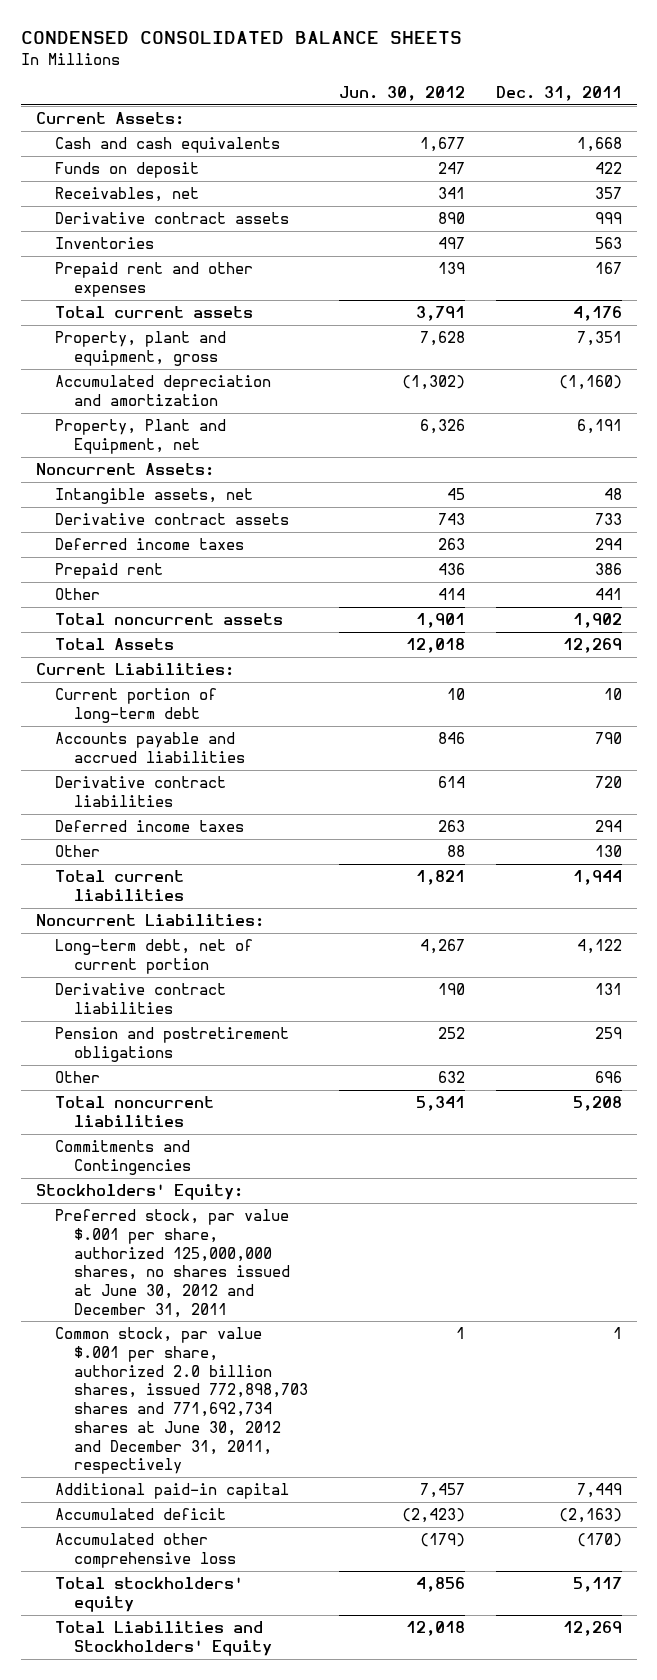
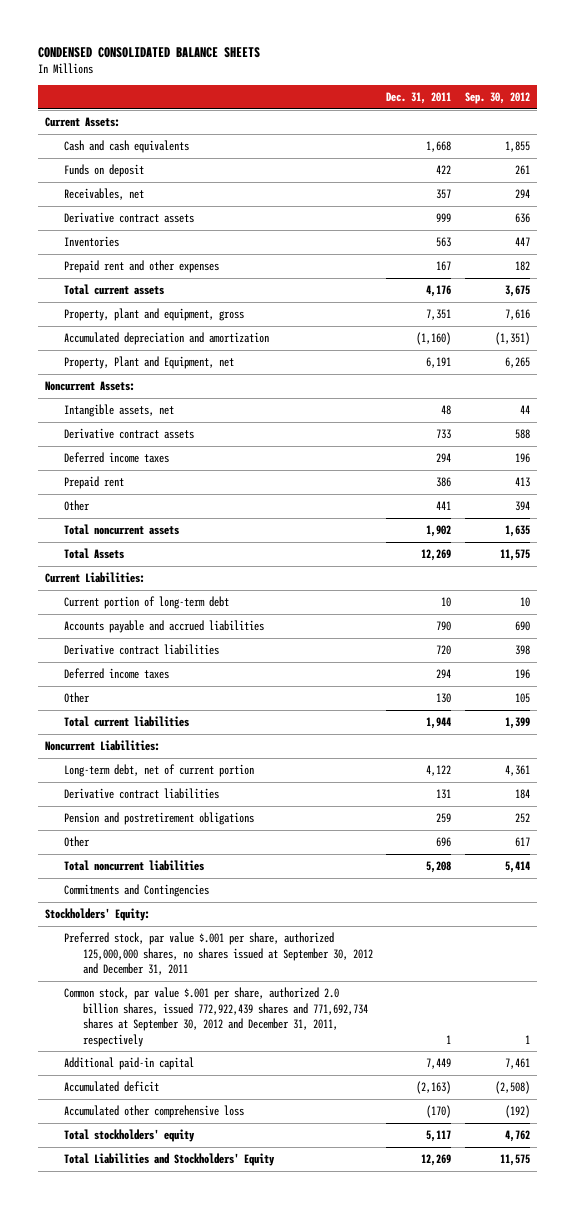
[339,86,466,102] Jun. 30, 2012 -> none
none -> [464,92,530,105] Sep. 30, 2012
[55,1209,291,1318] Preferred stock, par value $.001 per share, authorized 125,000,000 shares, no shares issued at June 30, 2012 and December 31, 2011 -> [63,932,374,976] Preferred stock, par value $.001 per share, authorized 125,000,000 shares, no shares issued at September 30, 2012 and December 31, 2011
[55,1327,309,1475] Common stock, par value $.001 per share, authorized 2.0 billion shares, issued 772,898,703 shares and 771,692,734 shares at June 30, 2012 and December 31, 2011, respectively -> [63,987,369,1047] Common stock, par value $.001 per share, authorized 2.0 billion shares, issued 772,922,439 shares and 771,692,734 shares at September 30, 2012 and December 31, 2011, respectively

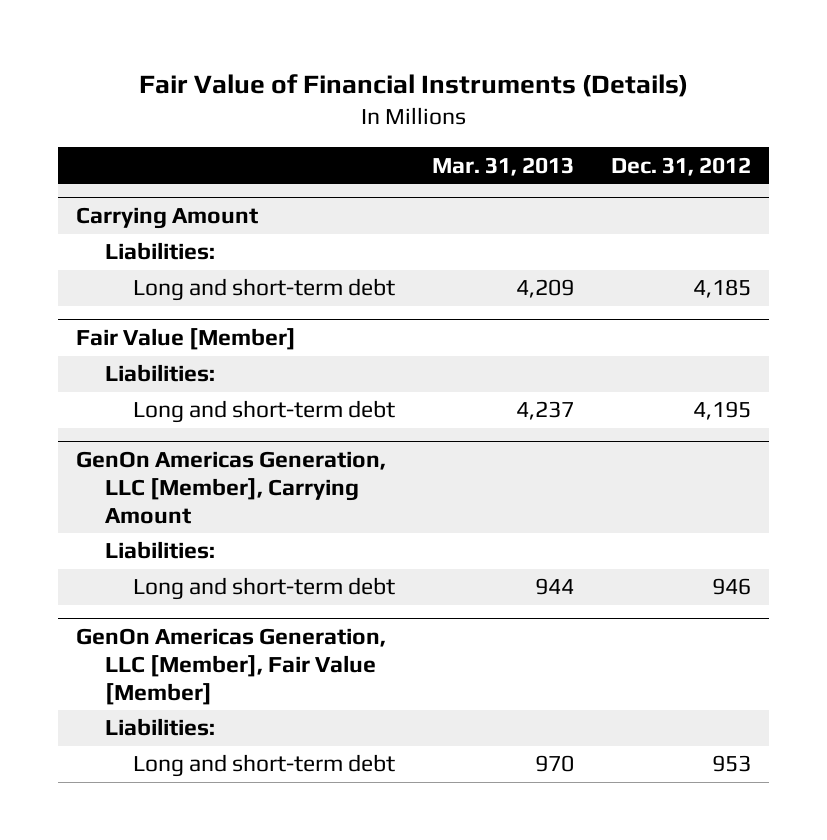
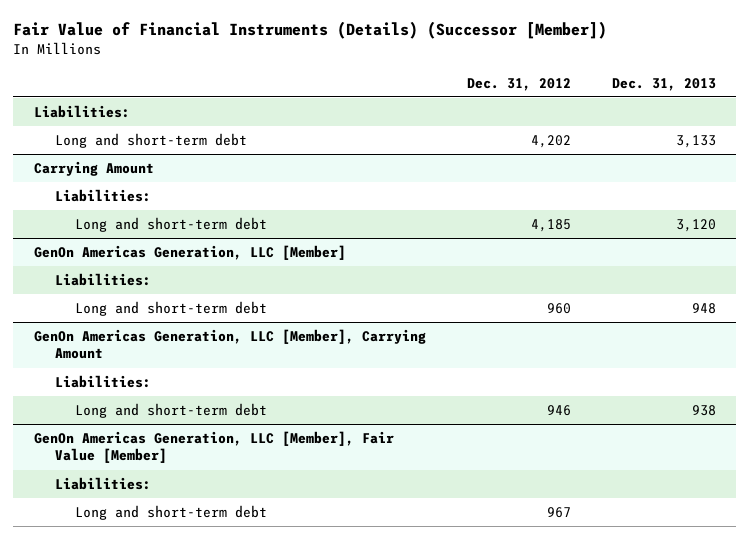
[138,74,688,98] Fair Value of Financial Instruments (Details) -> [13,21,608,40] Fair Value of Financial Instruments (Details) (Successor [Member])
[432,156,575,176] Mar. 31, 2013 -> none
none -> [611,77,716,91] Dec. 31, 2013
none -> [33,105,130,119] Liabilities:
none -> [54,133,247,149] Long and short-term debt
[76,328,297,351] Fair Value [Member] -> none
none -> [33,245,346,261] GenOn Americas Generation, LLC [Member]
[692,401,751,421] 4,195 -> [546,303,571,315] 960
[711,755,751,773] 953 -> [546,507,571,519] 967

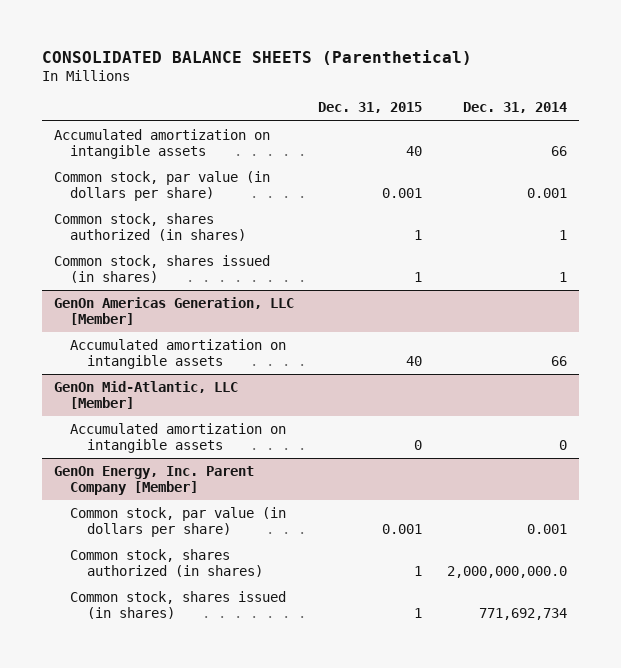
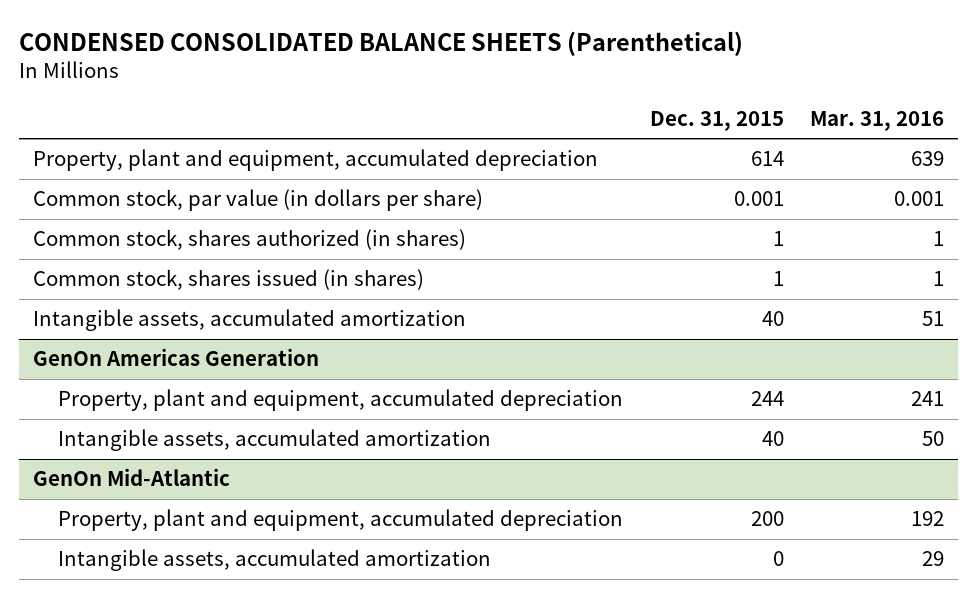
[41,49,472,65] CONSOLIDATED BALANCE SHEETS (Parenthetical) -> [19,30,744,56] CONDENSED CONSOLIDATED BALANCE SHEETS (Parenthetical)
[462,102,567,114] Dec. 31, 2014 -> none
none -> [810,110,945,131] Mar. 31, 2016
[53,129,270,160] Accumulated amortization on intangible assets -> none
[53,171,270,202] Common stock, par value (in dollars per share) -> none
[53,213,247,242] Common stock, shares authorized (in shares) -> none
[53,255,270,284] Common stock, shares issued (in shares) -> none
[53,297,294,326] GenOn Americas Generation, LLC [Member] -> none
[70,339,287,370] Accumulated amortization on intangible assets -> none
[53,381,238,410] GenOn Mid-Atlantic, LLC [Member] -> none
[70,423,287,454] Accumulated amortization on intangible assets -> none
[53,466,254,496] GenOn Energy, Inc. Parent Company [Member] -> none
none -> [32,149,598,172] Property, plant and equipment, accumulated depreciation
none -> [32,309,466,332] Intangible assets, accumulated amortization
none -> [32,348,319,367] GenOn Americas Generation
none -> [57,389,623,412] Property, plant and equipment, accumulated depreciation
none -> [57,429,491,452] Intangible assets, accumulated amortization
none -> [32,468,230,487] GenOn Mid-Atlantic
none -> [57,509,623,532] Property, plant and equipment, accumulated depreciation
none -> [57,549,491,572] Intangible assets, accumulated amortization

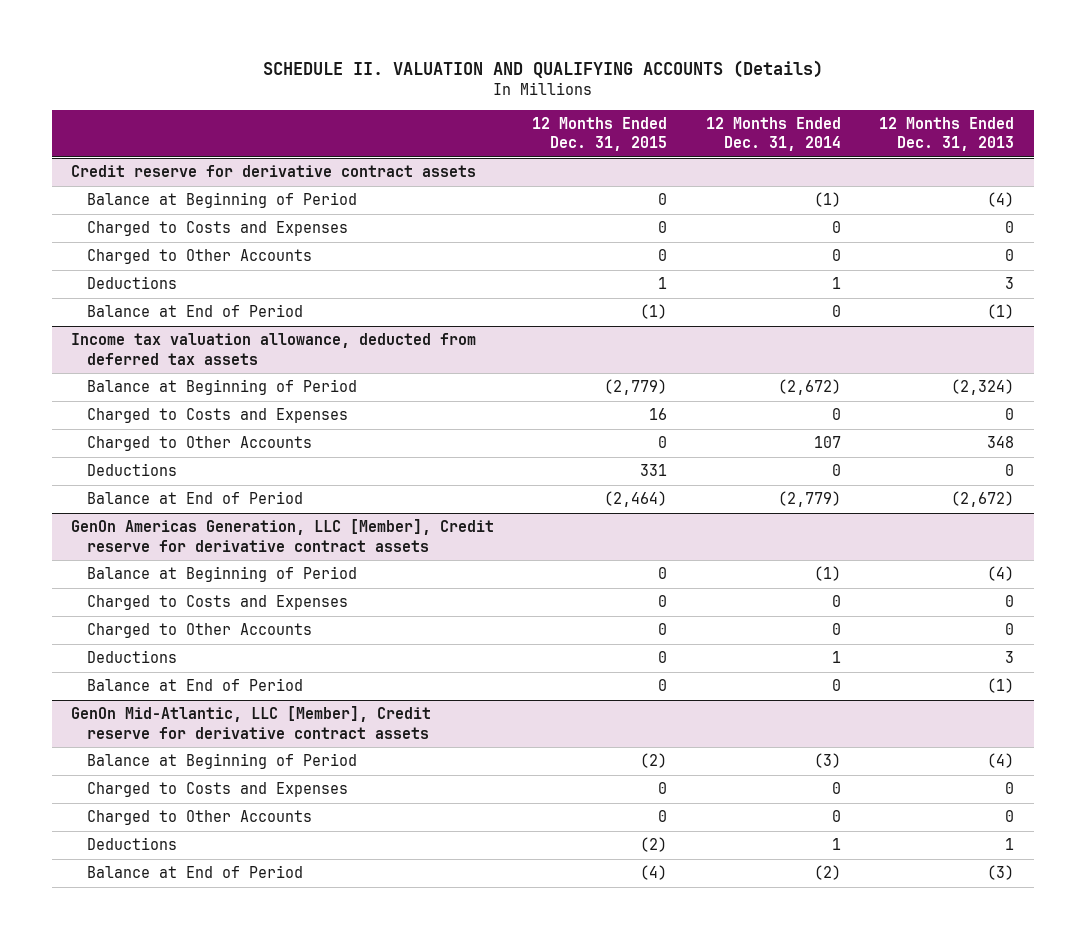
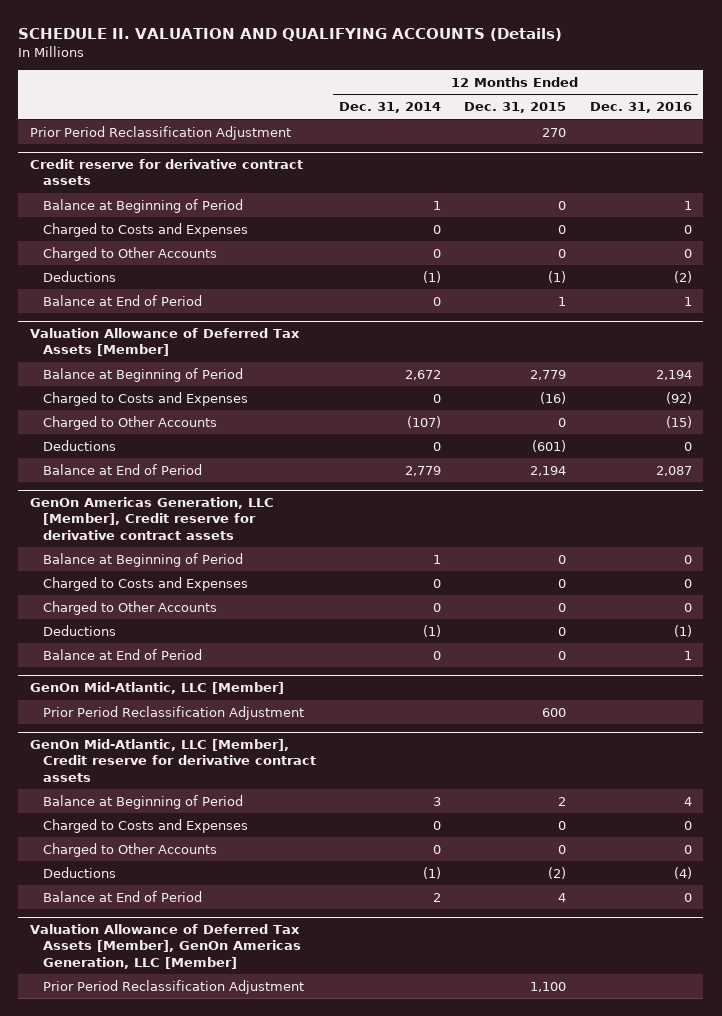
[879,117,1015,152] 12 Months Ended Dec. 31, 2013 -> none
none -> [589,102,692,114] Dec. 31, 2016
none -> [29,126,291,141] Prior Period Reclassification Adjustment
[813,192,841,208] (1) -> [433,201,442,211] 1
[658,277,668,290] 1 -> [548,271,567,284] (1)
[831,277,841,290] 1 -> [423,271,442,284] (1)
[640,304,668,320] (1) -> [558,297,567,307] 1
[70,333,476,365] Income tax valuation allowance, deducted from deferred tax assets -> [29,328,300,357] Valuation Allowance of Deferred Tax Assets [Member]
[604,379,668,396] (2,779) -> [530,370,567,381] 2,779
[777,379,841,396] (2,672) -> [405,370,442,381] 2,672
[649,408,668,421] 16 -> [540,392,567,405] (16)
[813,436,841,449] 107 -> [407,416,442,429] (107)
[640,464,668,477] 331 -> [532,440,567,453] (601)
[604,491,668,508] (2,464) -> [530,466,567,477] 2,194
[777,491,841,508] (2,779) -> [405,466,442,477] 2,779
[813,566,841,582] (1) -> [433,555,442,565] 1
[831,651,841,664] 1 -> [423,625,442,638] (1)
none -> [29,682,284,695] GenOn Mid-Atlantic, LLC [Member]
none -> [42,706,304,721] Prior Period Reclassification Adjustment
[640,753,668,769] (2) -> [558,797,567,807] 2
[813,753,841,769] (3) -> [433,797,442,807] 3
[831,838,841,851] 1 -> [423,867,442,880] (1)
[640,865,668,881] (4) -> [558,893,567,903] 4
[813,865,841,881] (2) -> [433,893,442,903] 2
none -> [29,924,301,969] Valuation Allowance of Deferred Tax Assets [Member], GenOn Americas Generation, LLC [Member]
none -> [42,980,304,995] Prior Period Reclassification Adjustment

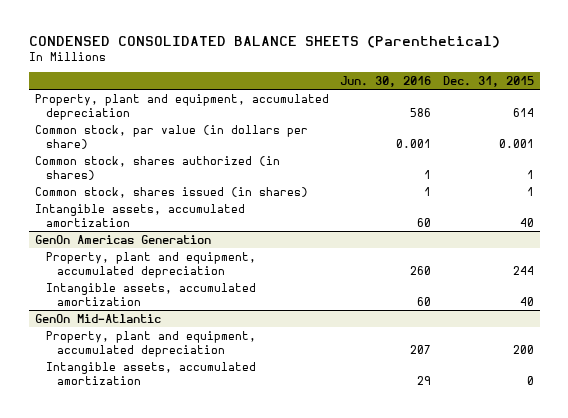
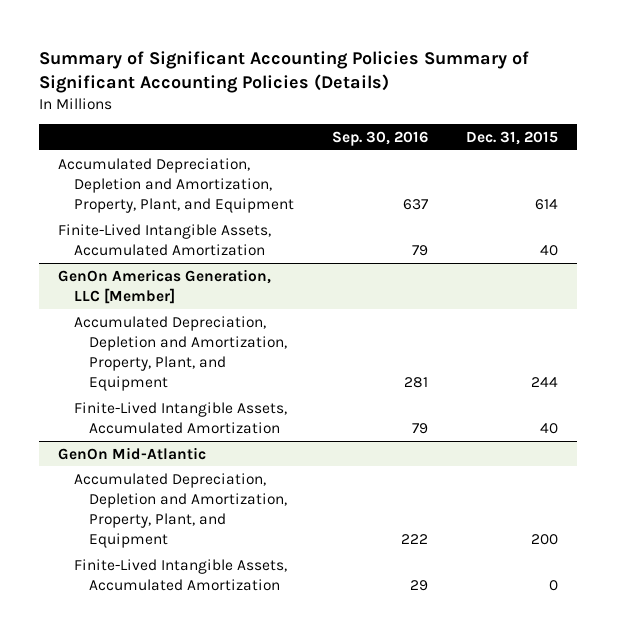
[28,35,500,48] CONDENSED CONSOLIDATED BALANCE SHEETS (Parenthetical) -> [39,50,530,93] Summary of Significant Accounting Policies Summary of Significant Accounting Policies (Details)
[340,75,432,87] Jun. 30, 2016 -> none
none -> [331,130,428,146] Sep. 30, 2016
[34,124,308,149] Common stock, par value (in dollars per share) -> none
[34,155,280,180] Common stock, shares authorized (in shares) -> none
[34,186,308,198] Common stock, shares issued (in shares) -> none
[34,93,329,120] Property, plant and equipment, accumulated depreciation -> [58,157,294,213] Accumulated Depreciation, Depletion and Amortization, Property, Plant, and Equipment
[34,203,245,227] Intangible assets, accumulated amortization -> [58,223,272,256] Finite-Lived Intangible Assets, Accumulated Amortization
[34,234,211,244] GenOn Americas Generation -> [58,268,272,304] GenOn Americas Generation, LLC [Member]
[45,251,256,278] Property, plant and equipment, accumulated depreciation -> [73,315,288,392] Accumulated Depreciation, Depletion and Amortization, Property, Plant, and Equipment
[45,282,256,306] Intangible assets, accumulated amortization -> [73,401,287,434] Finite-Lived Intangible Assets, Accumulated Amortization
[45,330,256,357] Property, plant and equipment, accumulated depreciation -> [73,472,288,549] Accumulated Depreciation, Depletion and Amortization, Property, Plant, and Equipment
[45,361,256,385] Intangible assets, accumulated amortization -> [73,558,287,591] Finite-Lived Intangible Assets, Accumulated Amortization

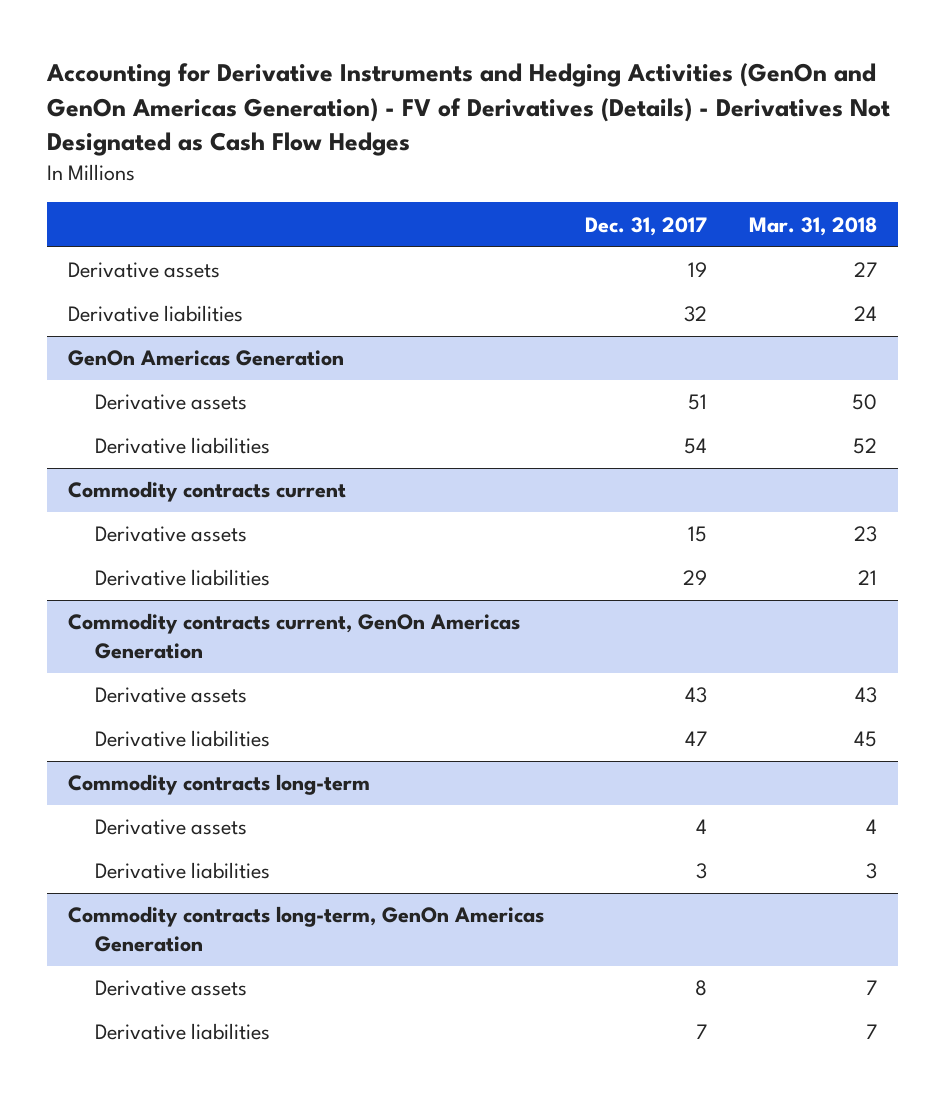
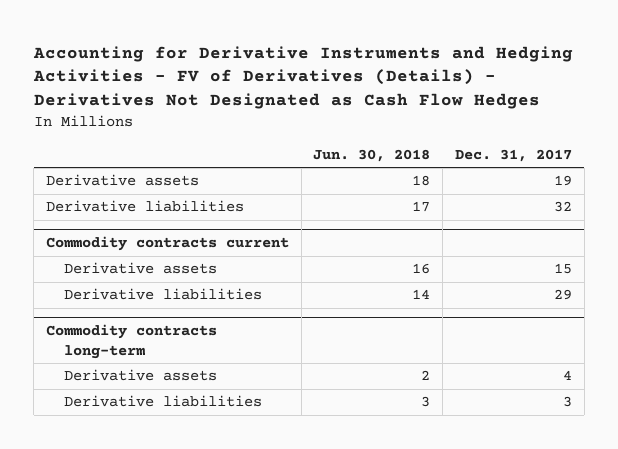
[45,63,890,157] Accounting for Derivative Instruments and Hedging Activities (GenOn and GenOn Americas Generation) - FV of Derivatives (Details) - Derivatives Not Designated as Cash Flow Hedges -> [32,45,573,110] Accounting for Derivative Instruments and Hedging Activities - FV of Derivatives (Details) - Derivatives Not Designated as Cash Flow Hedges
[749,216,878,236] Mar. 31, 2018 -> none
none -> [313,148,431,162] Jun. 30, 2018
[67,350,344,367] GenOn Americas Generation -> none
[95,394,248,411] Derivative assets -> none
[95,437,271,455] Derivative liabilities -> none
[67,613,520,659] Commodity contracts current, GenOn Americas Generation -> none
[95,687,248,704] Derivative assets -> none
[95,730,271,748] Derivative liabilities -> none
[67,906,544,952] Commodity contracts long-term, GenOn Americas Generation -> none
[95,980,248,997] Derivative assets -> none
[95,1023,271,1041] Derivative liabilities -> none

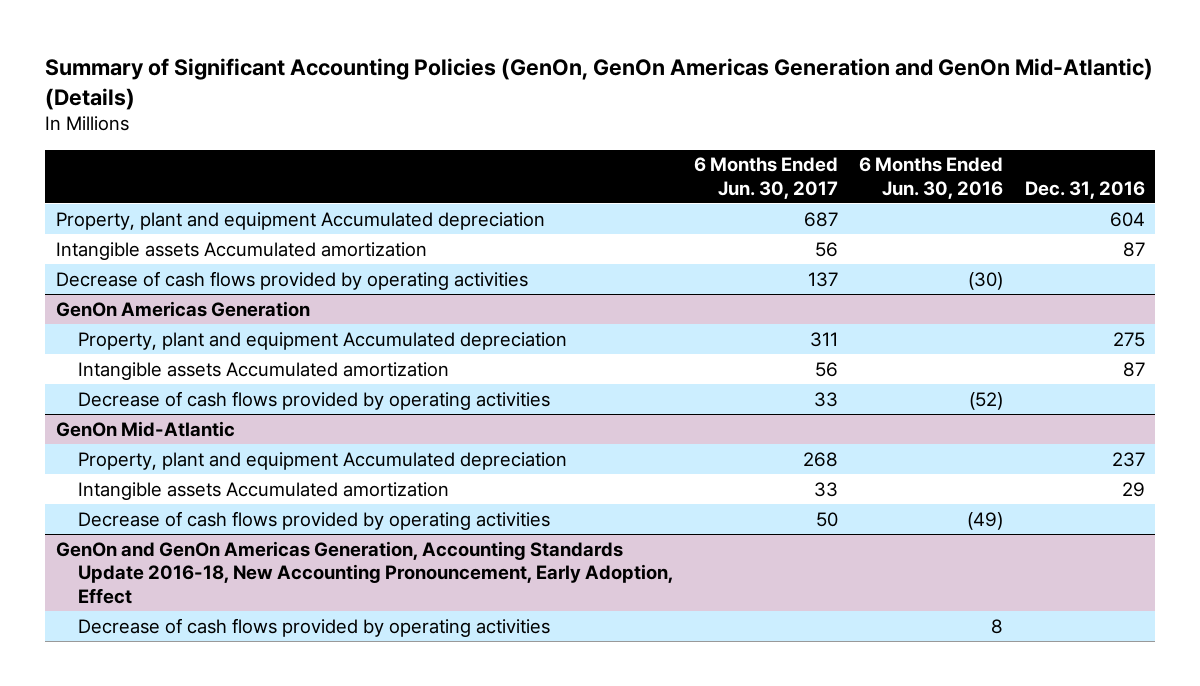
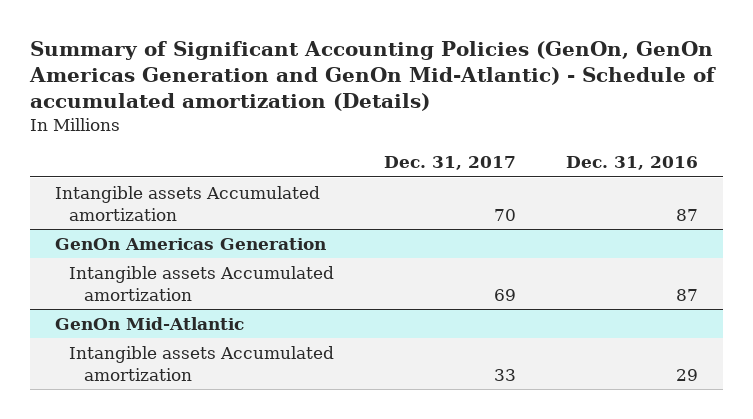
[45,57,1154,110] Summary of Significant Accounting Policies (GenOn, GenOn Americas Generation and GenOn Mid-Atlantic) (Details) -> [28,40,716,111] Summary of Significant Accounting Policies (GenOn, GenOn Americas Generation and GenOn Mid-Atlantic) - Schedule of accumulated amortization (Details)
[693,157,838,199] 6 Months Ended Jun. 30, 2017 -> none
[859,157,1004,199] 6 Months Ended Jun. 30, 2016 -> none
none -> [384,156,517,171] Dec. 31, 2017
[55,211,545,230] Property, plant and equipment Accumulated depreciation -> none
[55,270,528,290] Decrease of cash flows provided by operating activities -> none
[77,331,567,350] Property, plant and equipment Accumulated depreciation -> none
[77,390,550,410] Decrease of cash flows provided by operating activities -> none
[77,451,567,470] Property, plant and equipment Accumulated depreciation -> none
[77,510,550,530] Decrease of cash flows provided by operating activities -> none
[55,540,673,604] GenOn and GenOn Americas Generation, Accounting Standards Update 2016-18, New Accounting Pronouncement, Early Adoption, Effect -> none
[77,617,550,637] Decrease of cash flows provided by operating activities -> none

